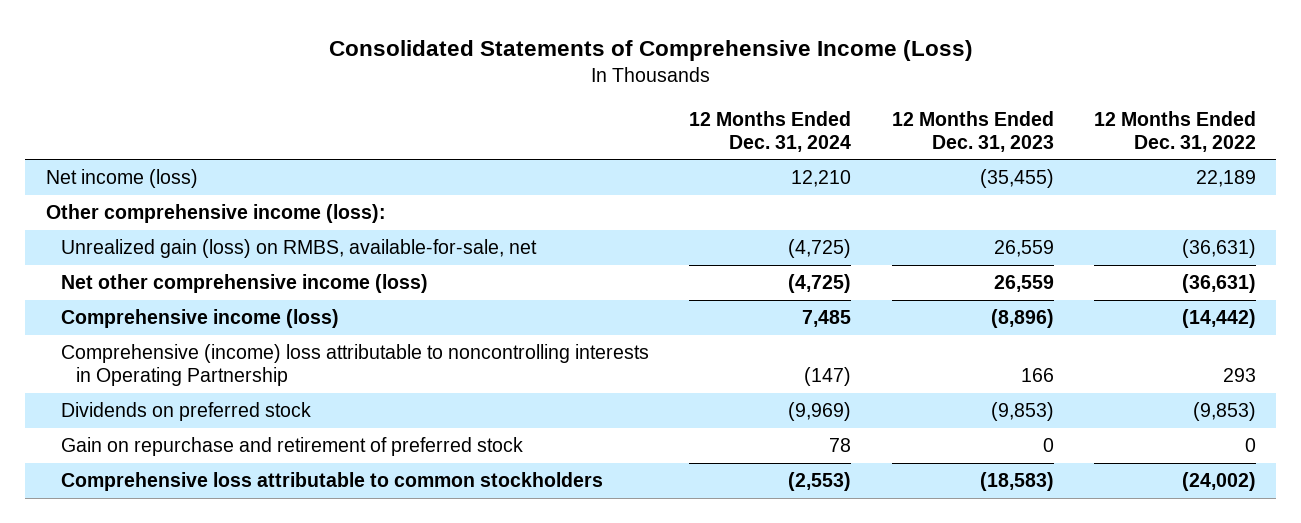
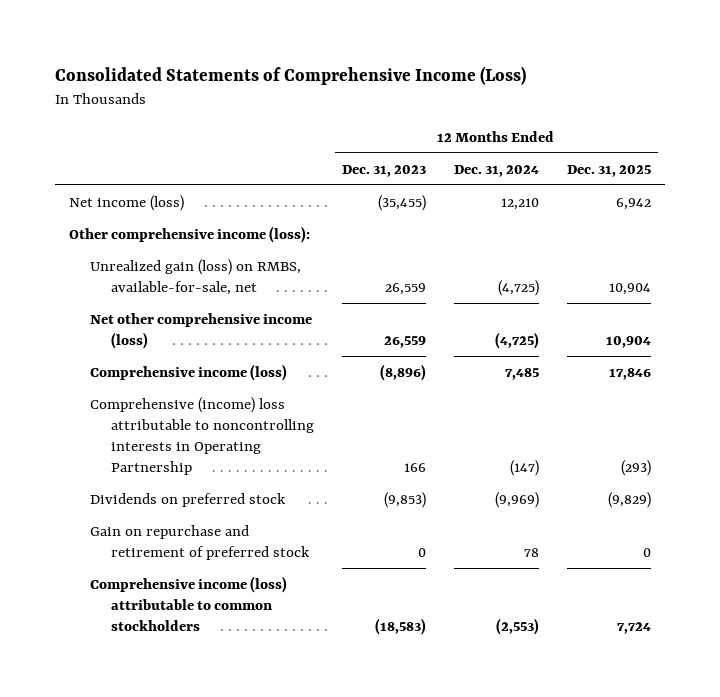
[1093,110,1256,152] 12 Months Ended Dec. 31, 2022 -> none
none -> [566,164,651,177] Dec. 31, 2025
[60,472,603,492] Comprehensive loss attributable to common stockholders -> [89,575,287,631] Comprehensive income (loss) attributable to common stockholders

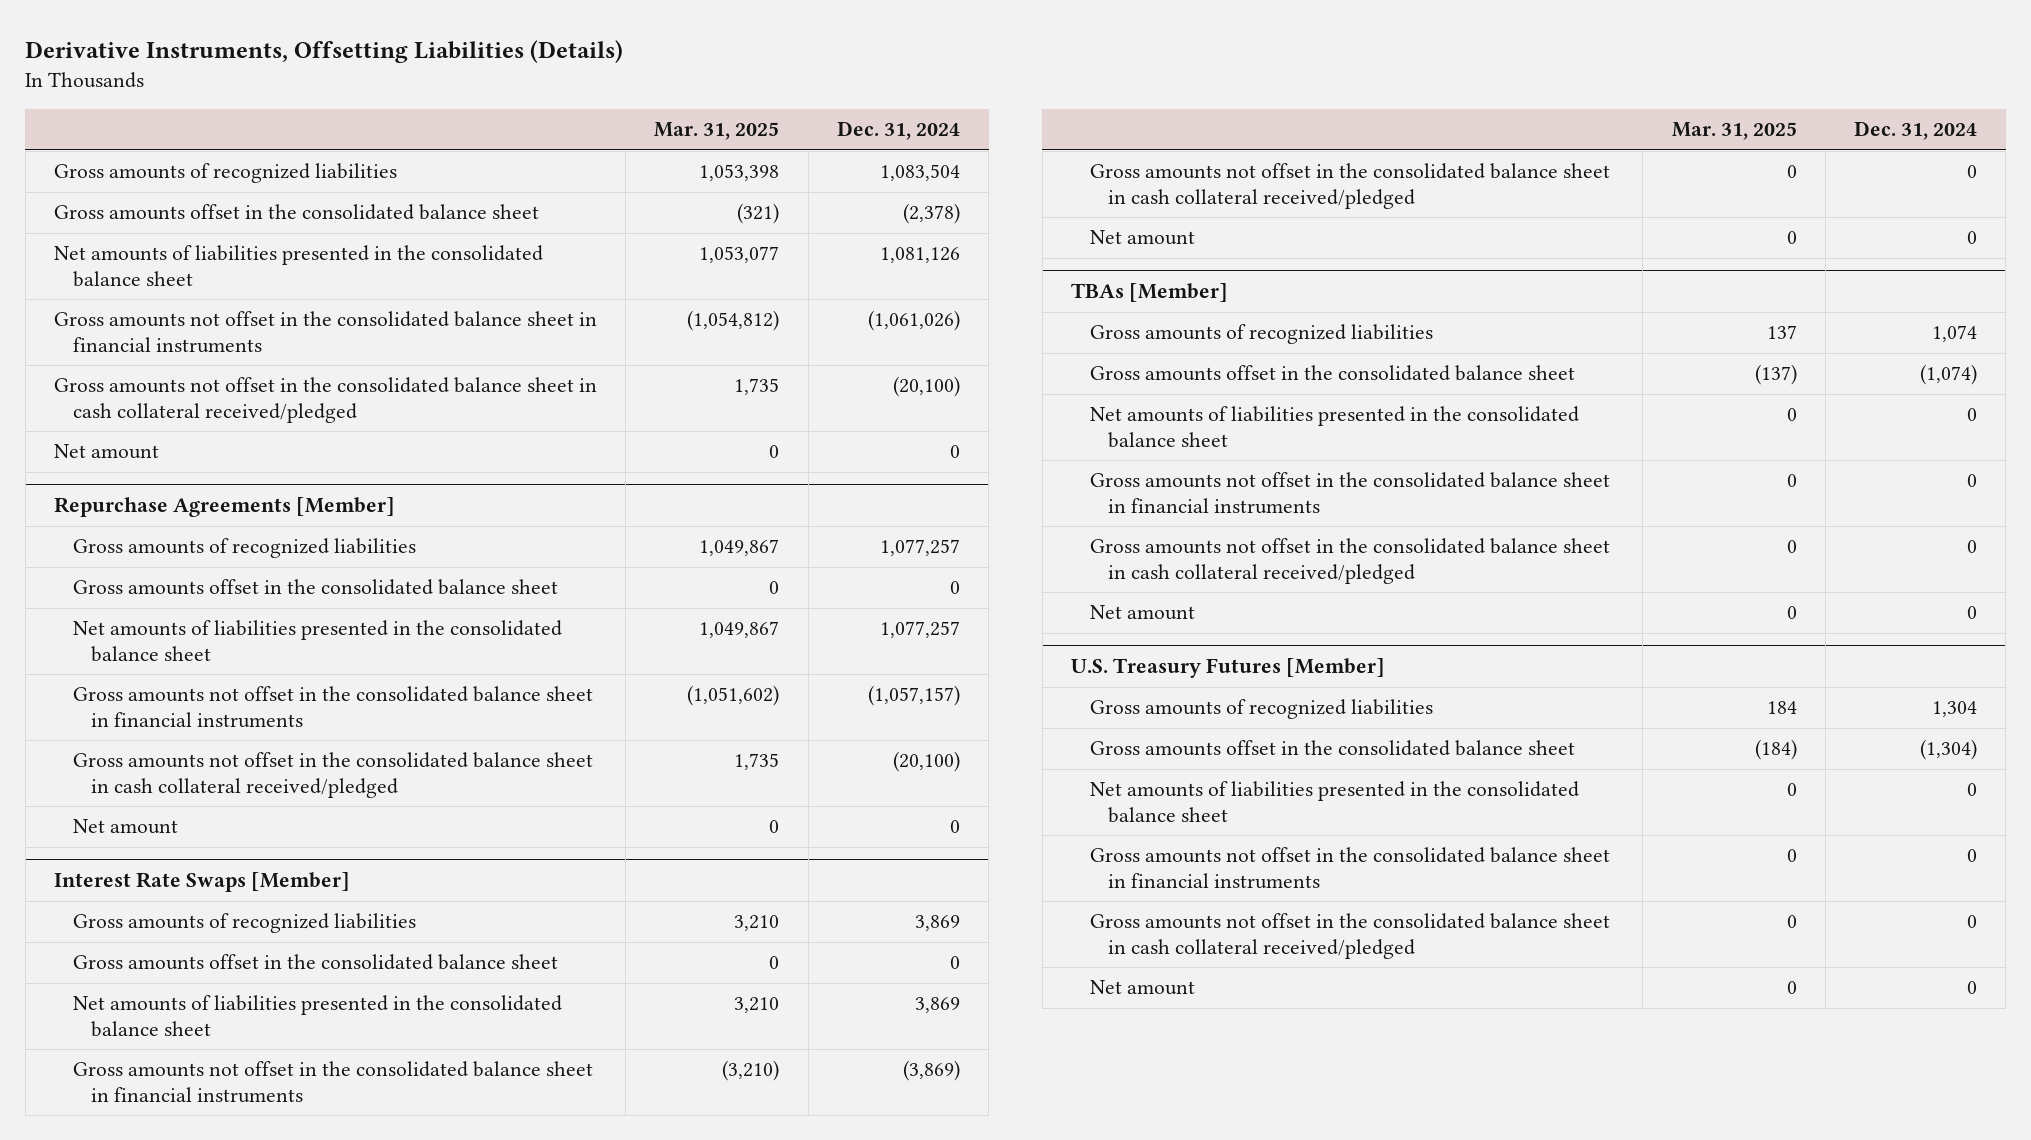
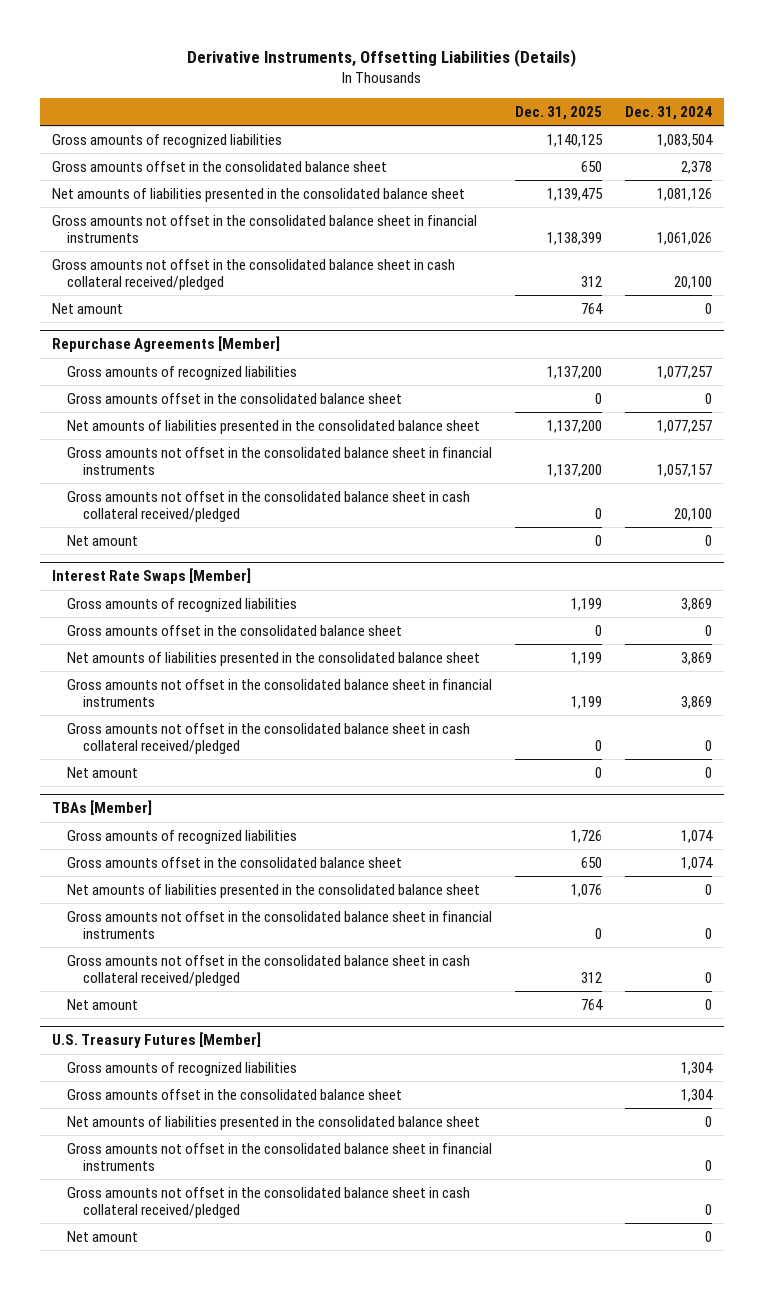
[654,122,780,141] Mar. 31, 2025 -> none
none -> [515,105,603,120] Dec. 31, 2025
[902,203,960,225] (2,378) -> [681,160,713,174] 2,378
[867,310,960,332] (1,061,026) -> [657,232,713,246] 1,061,026
[892,376,960,398] (20,100) -> [674,276,713,290] 20,100
[867,685,960,707] (1,057,157) -> [657,464,713,478] 1,057,157
[892,751,960,773] (20,100) -> [674,508,713,522] 20,100
[902,1060,960,1082] (3,869) -> [681,696,713,710] 3,869
[1920,364,1978,386] (1,074) -> [681,856,714,870] 1,074
[1920,739,1978,761] (1,304) -> [681,1088,714,1102] 1,304

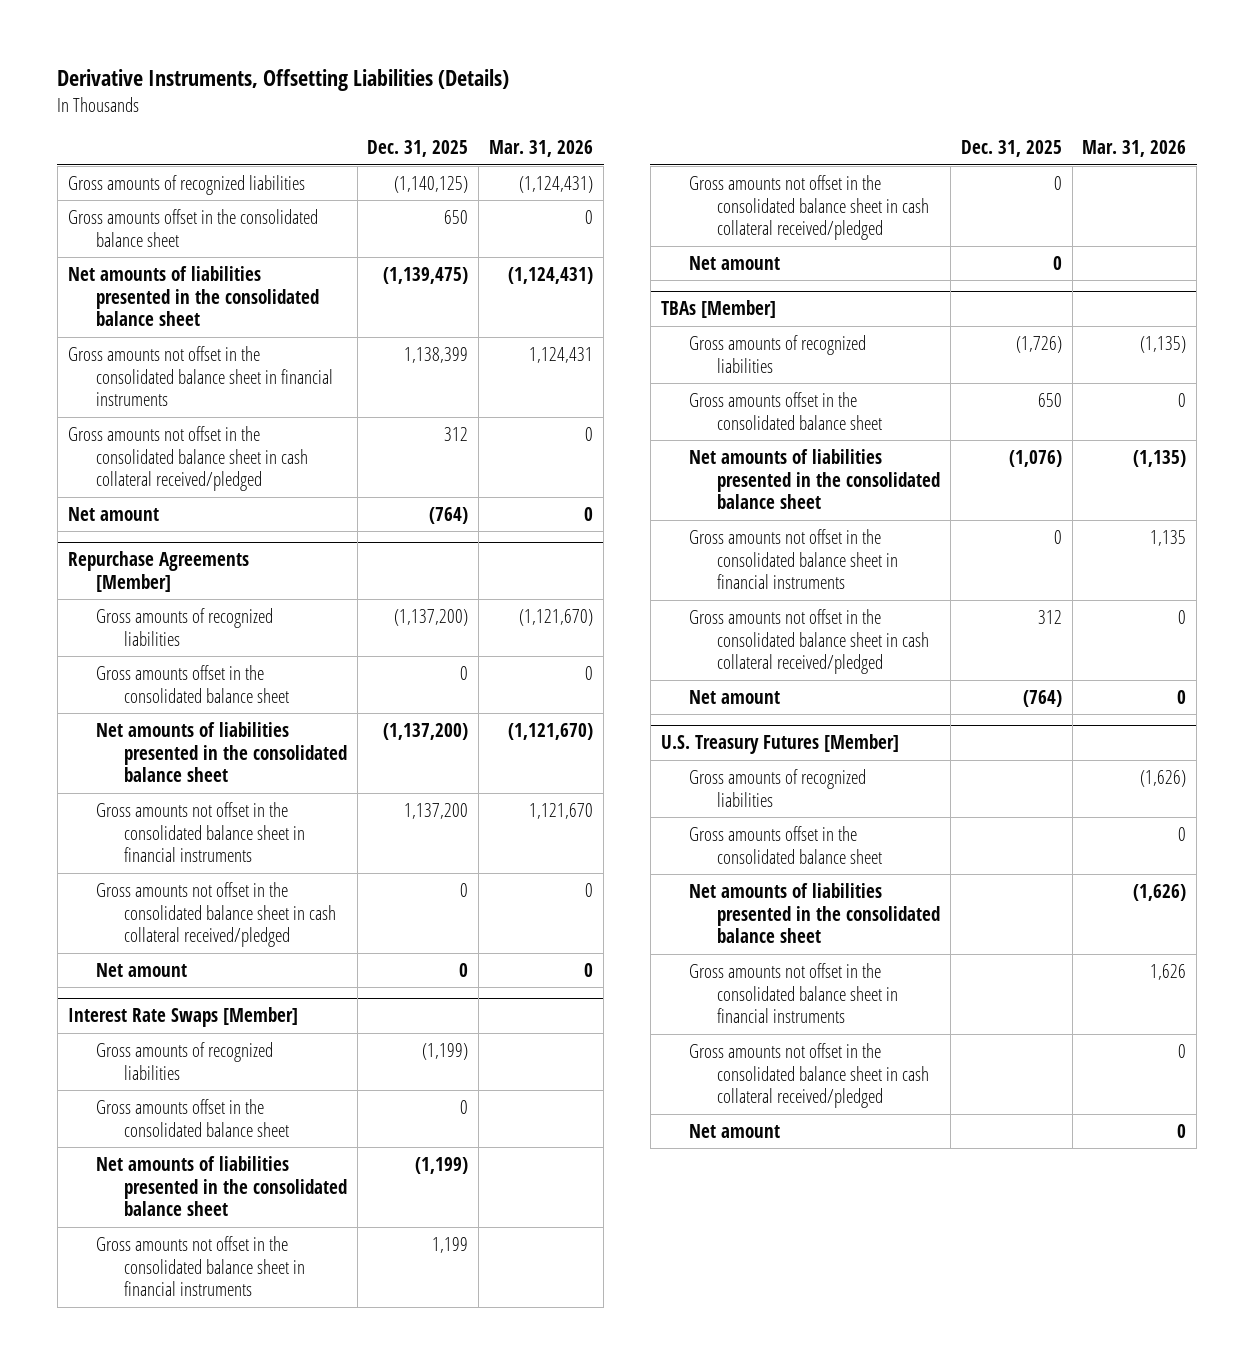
[625,105,713,120] Dec. 31, 2024 -> none
none -> [489,140,594,158] Mar. 31, 2026
[547,133,604,147] 1,140,125 -> [394,175,469,193] (1,140,125)
[547,187,604,201] 1,139,475 -> [383,266,469,284] (1,139,475)
[581,302,604,314] 764 -> [429,506,469,524] (764)
[547,365,603,379] 1,137,200 -> [394,608,469,626] (1,137,200)
[547,419,603,433] 1,137,200 -> [383,722,469,740] (1,137,200)
[571,597,603,611] 1,199 -> [422,1042,469,1060] (1,199)
[571,651,603,665] 1,199 -> [415,1156,469,1174] (1,199)
[571,829,603,843] 1,726 -> [1015,335,1062,353] (1,726)
[571,883,603,897] 1,076 -> [1008,449,1062,467] (1,076)
[581,998,604,1010] 764 -> [1022,689,1062,707] (764)

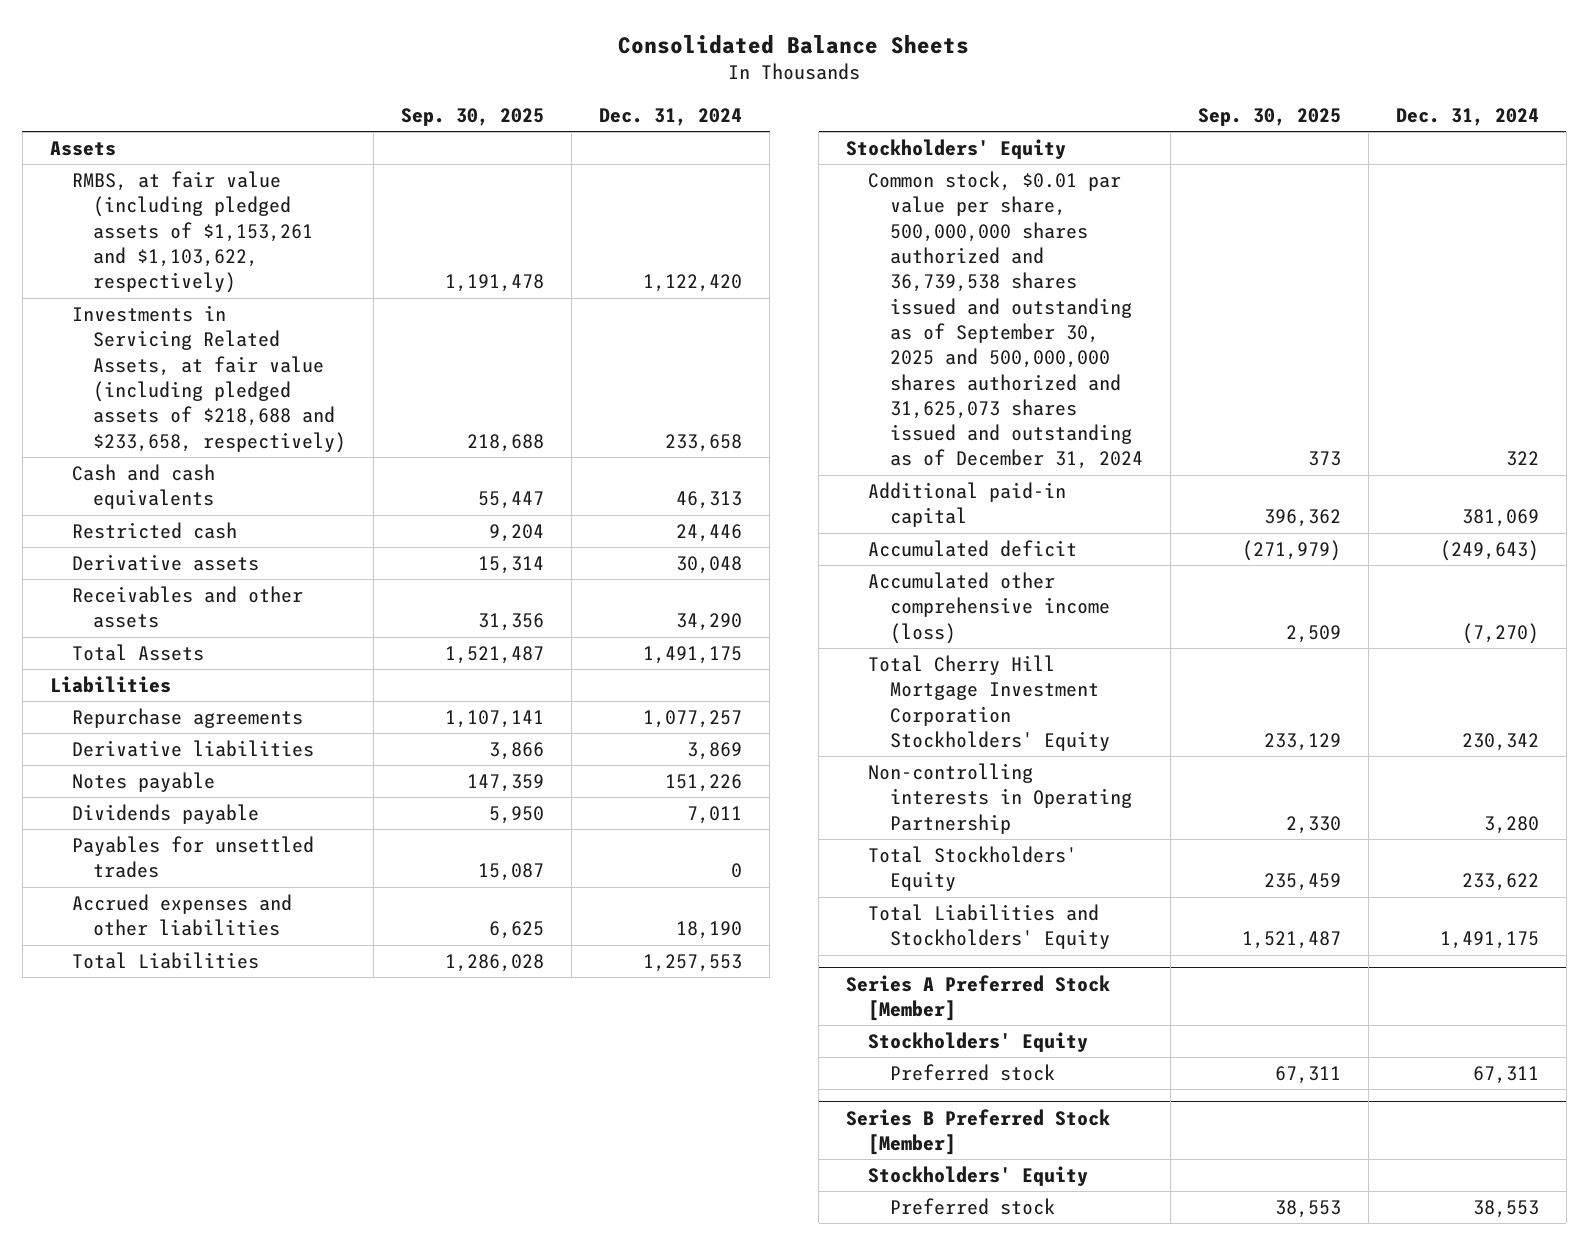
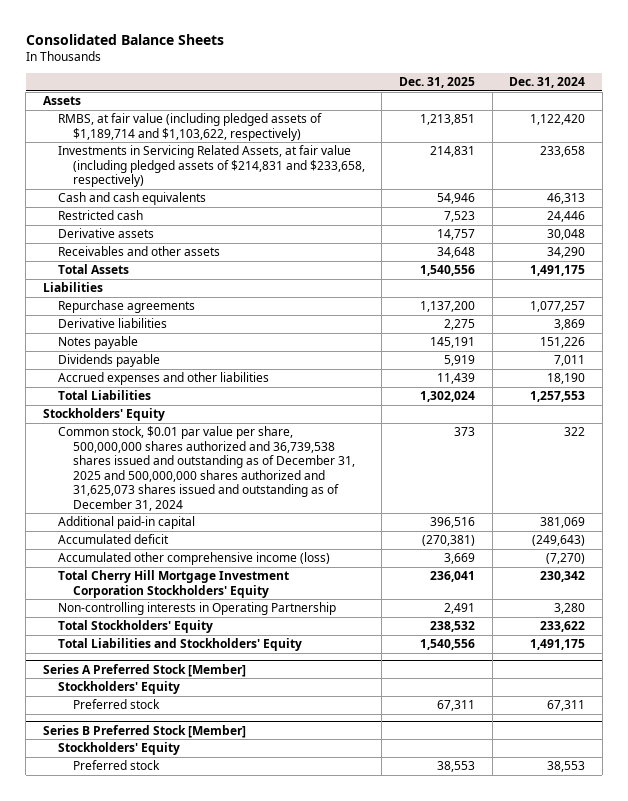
[401,107,545,126] Sep. 30, 2025 -> none
none -> [398,77,475,89] Dec. 31, 2025
[71,170,314,294] RMBS, at fair value (including pledged assets of $1,153,261 and $1,103,622, respectively) -> [57,113,322,141] RMBS, at fair value (including pledged assets of $1,189,714 and $1,103,622, respectively)
[71,304,347,453] Investments in Servicing Related Assets, at fair value (including pledged assets of $218,688 and $233,658, respectively) -> [57,145,365,188] Investments in Servicing Related Assets, at fair value (including pledged assets of $214,831 and $233,658, respectively)
[71,835,314,879] Payables for unsettled trades -> none
[868,170,1143,470] Common stock, $0.01 par value per share, 500,000,000 shares authorized and 36,739,538 shares issued and outstanding as of September 30, 2025 and 500,000,000 shares authorized and 31,625,073 shares issued and outstanding as of December 31, 2024 -> [57,426,355,511] Common stock, $0.01 par value per share, 500,000,000 shares authorized and 36,739,538 shares issued and outstanding as of December 31, 2025 and 500,000,000 shares authorized and 31,625,073 shares issued and outstanding as of December 31, 2024

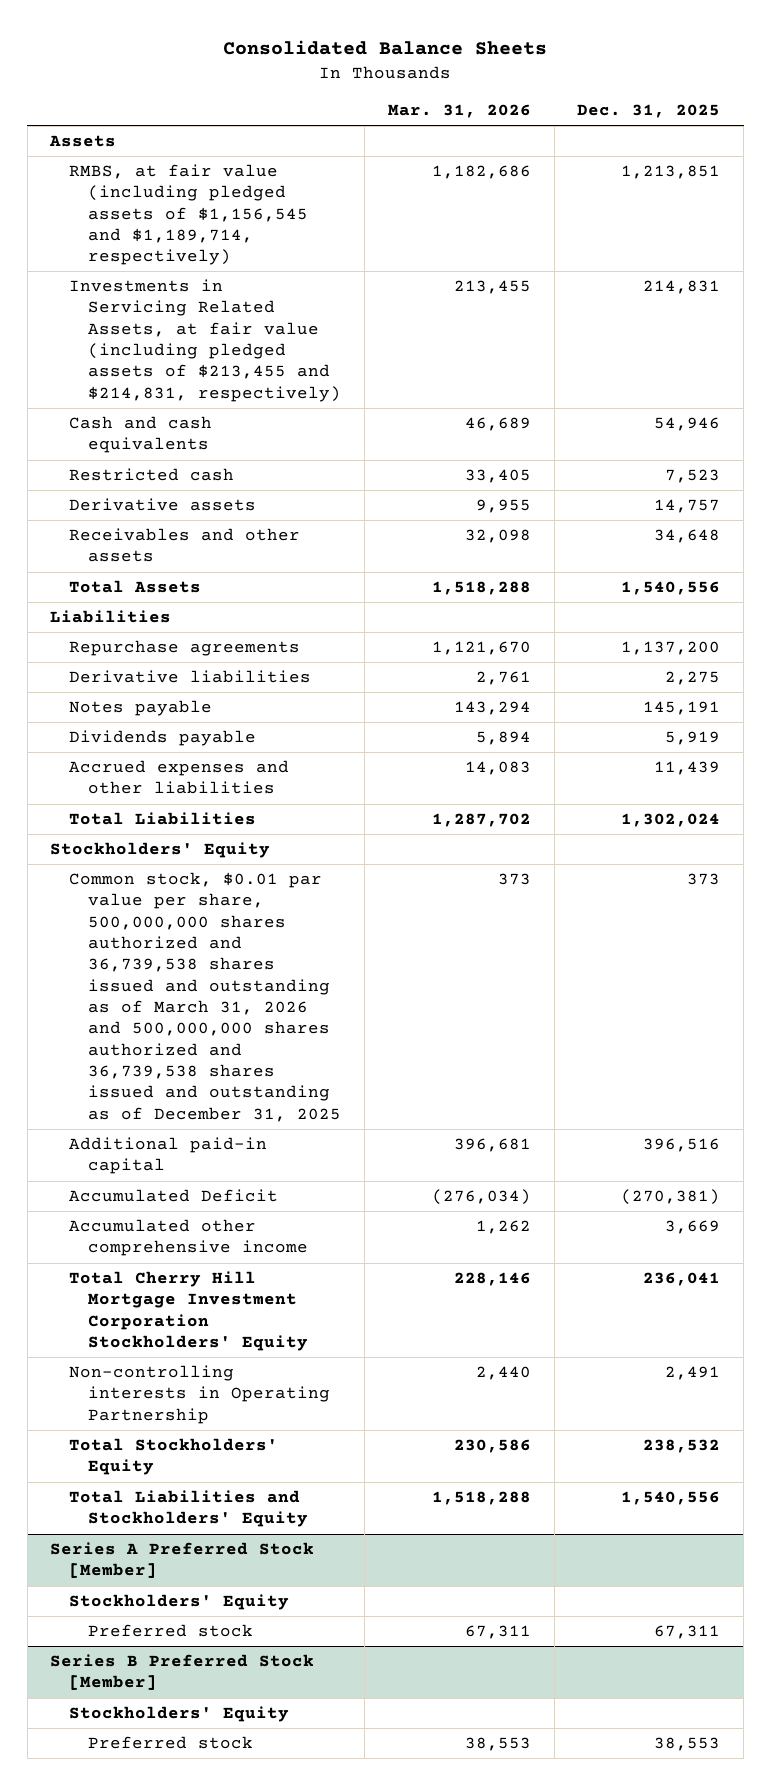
[509,77,586,89] Dec. 31, 2024 -> none
none -> [387,104,531,119] Mar. 31, 2026
[57,113,322,141] RMBS, at fair value (including pledged assets of $1,189,714 and $1,103,622, respectively) -> [69,164,309,266] RMBS, at fair value (including pledged assets of $1,156,545 and $1,189,714, respectively)
[57,145,365,188] Investments in Servicing Related Assets, at fair value (including pledged assets of $214,831 and $233,658, respectively) -> [69,279,342,402] Investments in Servicing Related Assets, at fair value (including pledged assets of $213,455 and $214,831, respectively)
[57,426,355,511] Common stock, $0.01 par value per share, 500,000,000 shares authorized and 36,739,538 shares issued and outstanding as of December 31, 2025 and 500,000,000 shares authorized and 31,625,073 shares issued and outstanding as of December 31, 2024 -> [69,872,342,1122] Common stock, $0.01 par value per share, 500,000,000 shares authorized and 36,739,538 shares issued and outstanding as of March 31, 2026 and 500,000,000 shares authorized and 36,739,538 shares issued and outstanding as of December 31, 2025
[57,534,169,545] Accumulated deficit -> [69,1189,279,1203] Accumulated Deficit
[57,552,330,566] Accumulated other comprehensive income (loss) -> [69,1219,309,1257] Accumulated other comprehensive income

